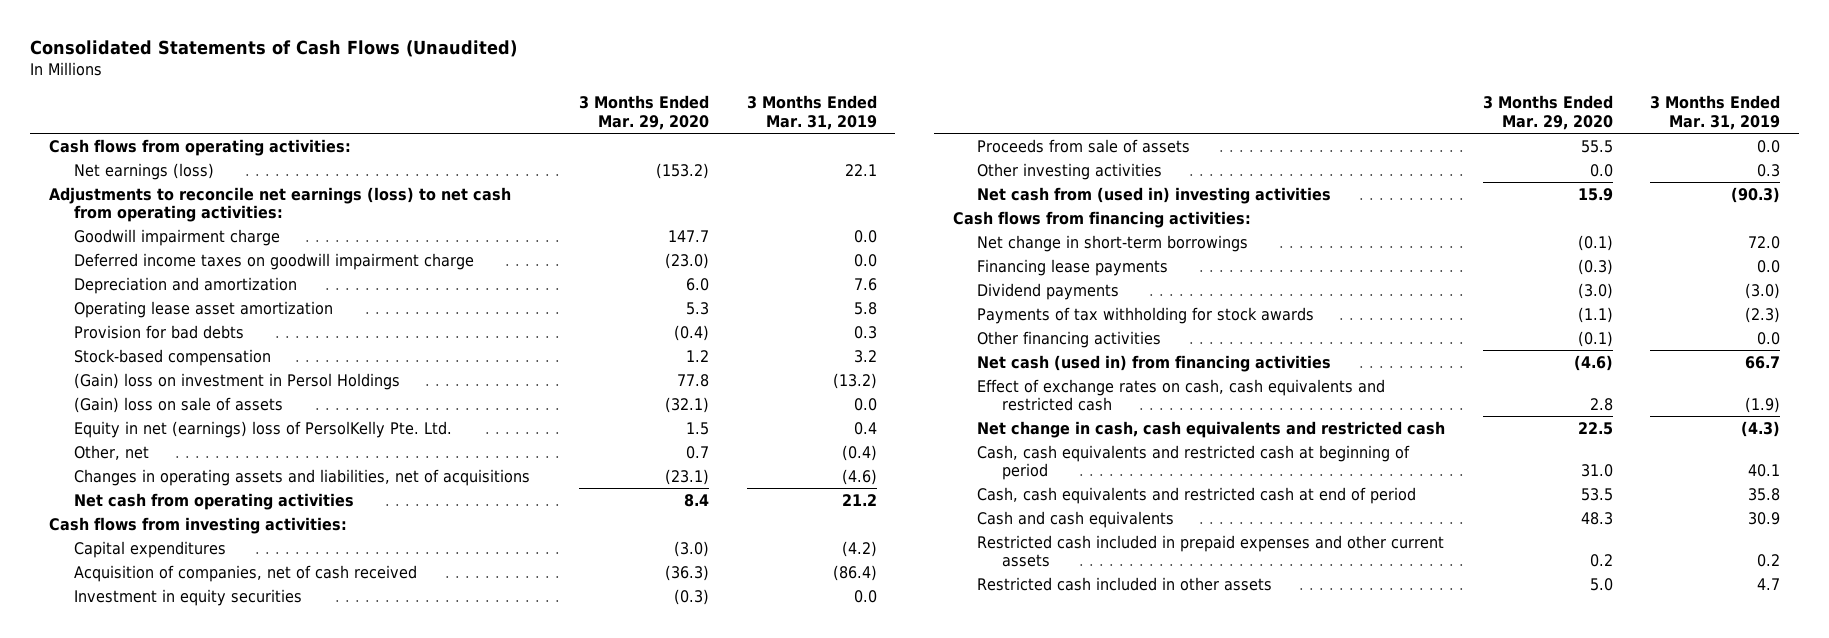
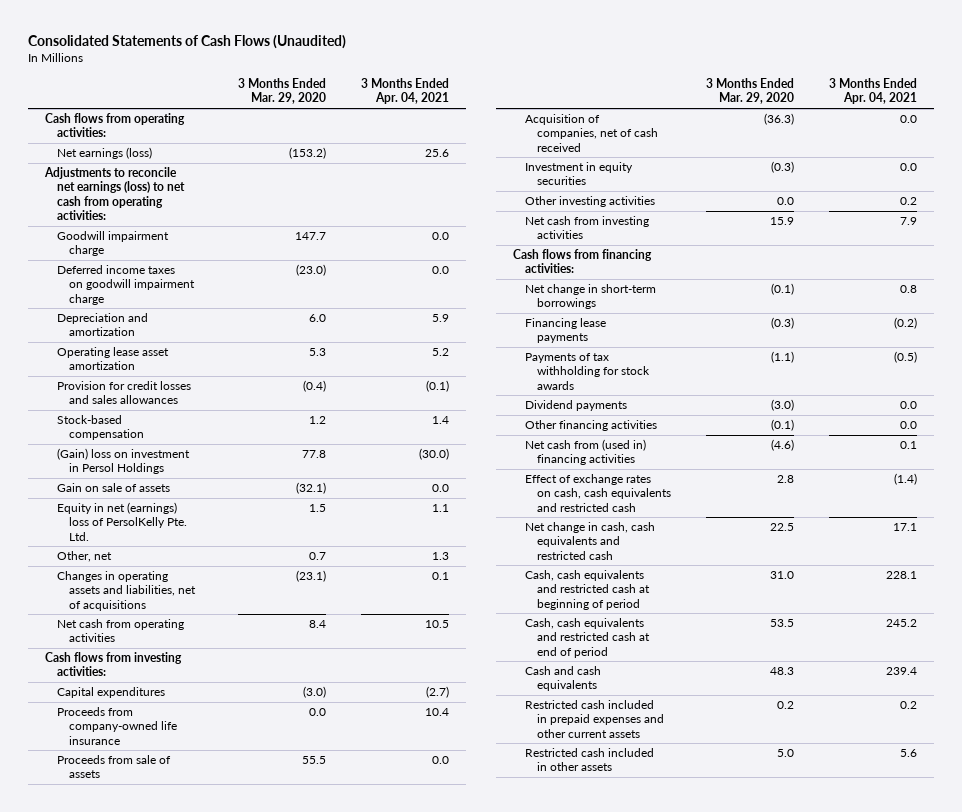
[746,95,877,130] 3 Months Ended Mar. 31, 2019 -> none
none -> [361,78,450,105] 3 Months Ended Apr. 04, 2021
[73,324,244,339] Provision for bad debts -> [57,381,192,405] Provision for credit losses and sales allowances
[73,396,283,413] (Gain) loss on sale of assets -> [57,483,171,493] Gain on sale of assets
none -> [57,707,178,745] Proceeds from company-owned life insurance
[977,138,1191,153] Proceeds from sale of assets -> [57,755,172,779] Proceeds from sale of assets
[977,186,1332,204] Net cash from (used in) investing activities -> [525,216,650,240] Net cash from investing activities
[977,282,1120,300] Dividend payments -> [525,400,628,412] Dividend payments
[977,354,1332,372] Net cash (used in) from financing activities -> [525,439,647,466] Net cash from (used in) financing activities

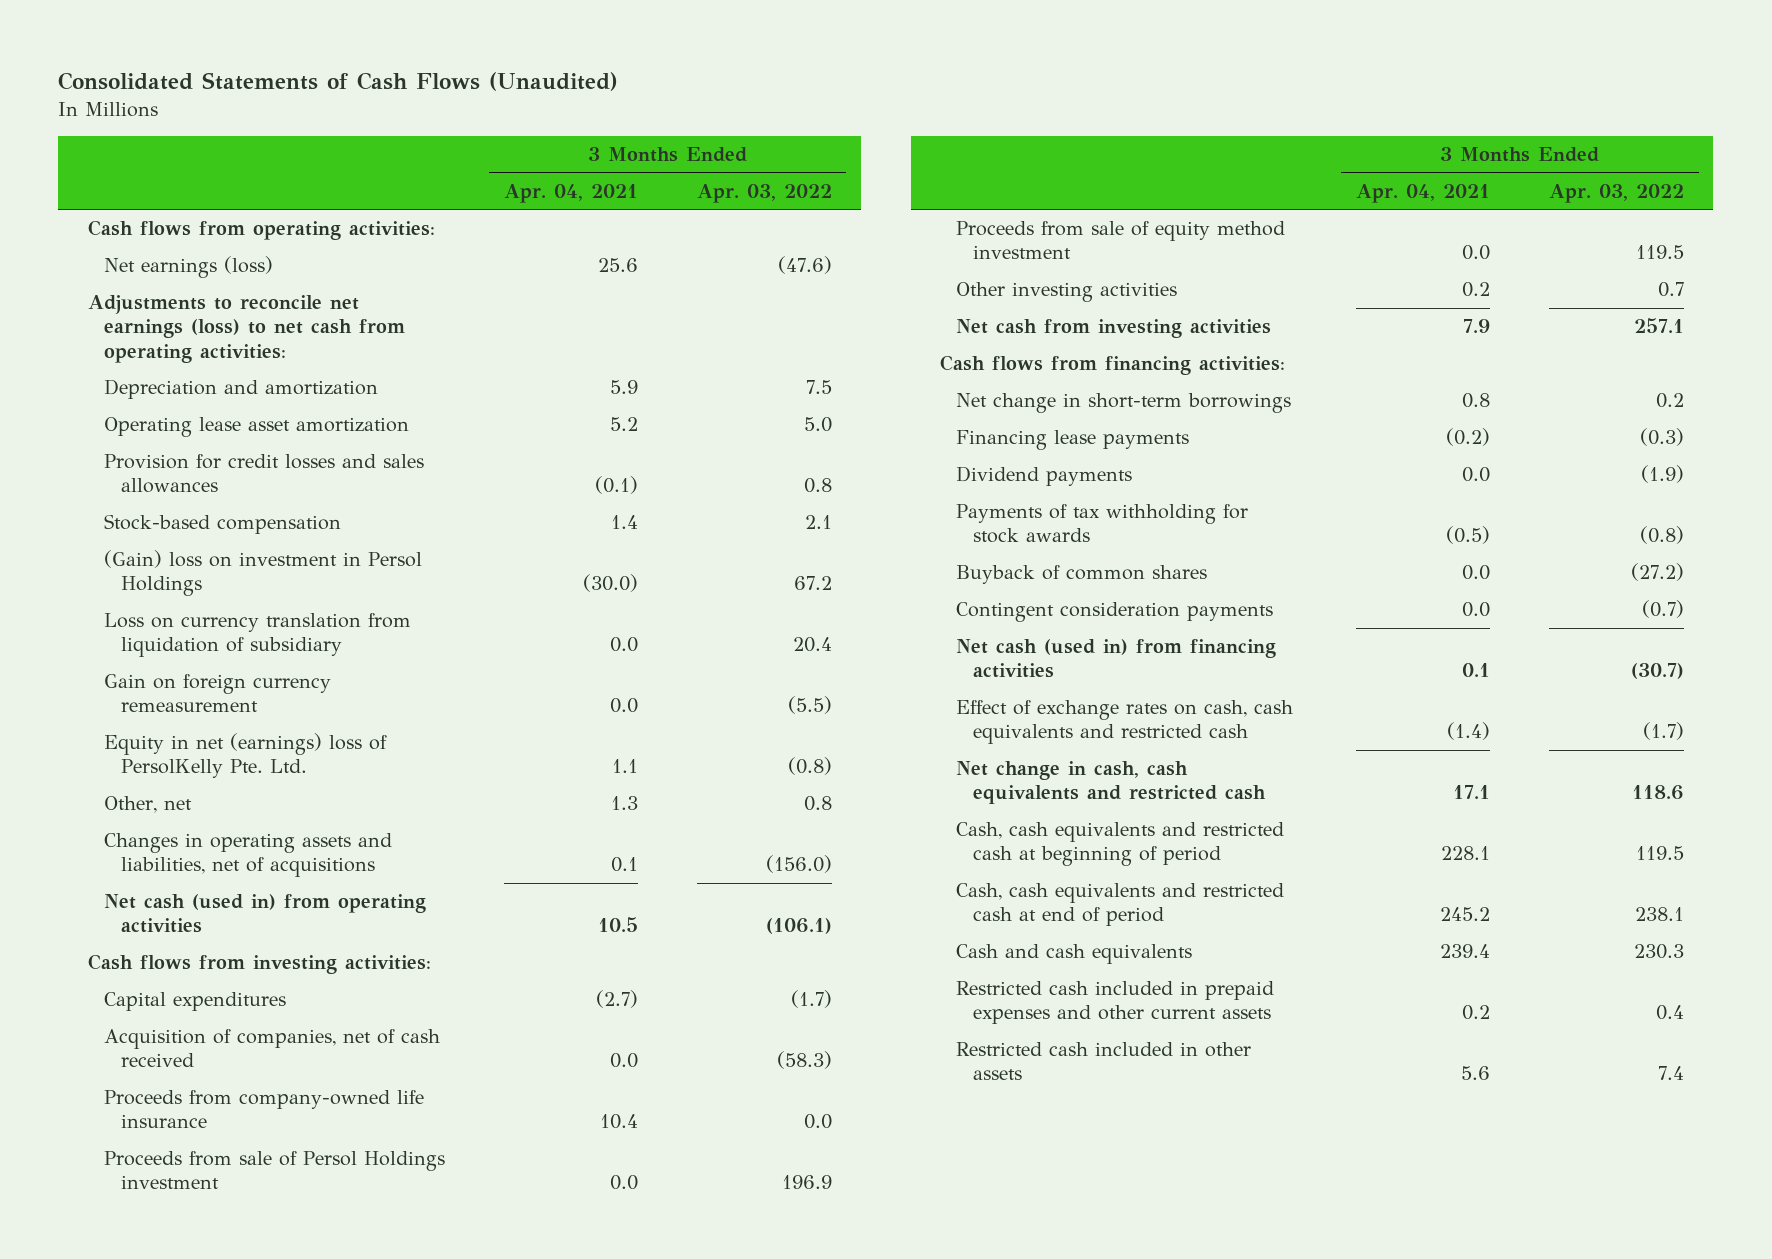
[238,78,327,105] 3 Months Ended Mar. 29, 2020 -> none
none -> [696,183,832,203] Apr. 03, 2022
[57,231,170,257] Goodwill impairment charge -> none
[57,265,196,305] Deferred income taxes on goodwill impairment charge -> none
[57,483,171,493] Gain on sale of assets -> none
none -> [104,613,412,658] Loss on currency translation from liquidation of subsidiary
none -> [104,674,332,713] Gain on foreign currency remeasurement
[57,619,185,643] Net cash from operating activities -> [104,894,427,934] Net cash (used in) from operating activities
[57,755,172,779] Proceeds from sale of assets -> none
[525,162,634,186] Investment in equity securities -> none
[57,707,178,745] Proceeds from company-owned life insurance -> [104,1090,425,1129] Proceeds from company-owned life insurance
none -> [104,1151,446,1190] Proceeds from sale of Persol Holdings investment
none -> [956,221,1286,260] Proceeds from sale of equity method investment
[525,420,658,432] Other financing activities -> none
[525,353,651,390] Payments of tax withholding for stock awards -> [956,504,1249,544] Payments of tax withholding for stock awards
none -> [956,565,1208,585] Buyback of common shares
none -> [956,602,1274,623] Contingent consideration payments
[525,439,647,466] Net cash from (used in) financing activities -> [956,639,1277,679] Net cash (used in) from financing activities

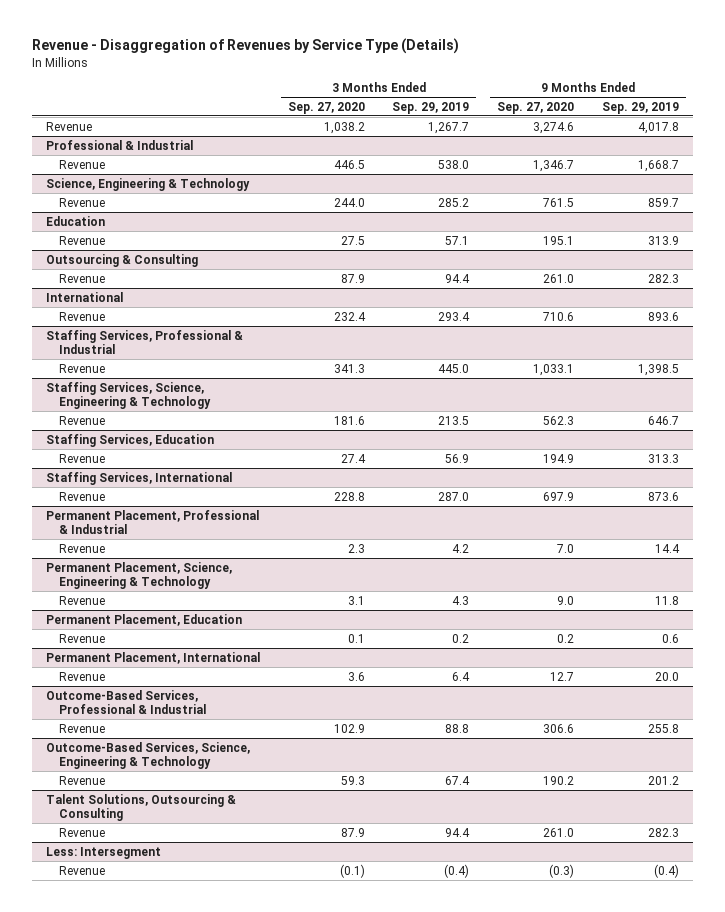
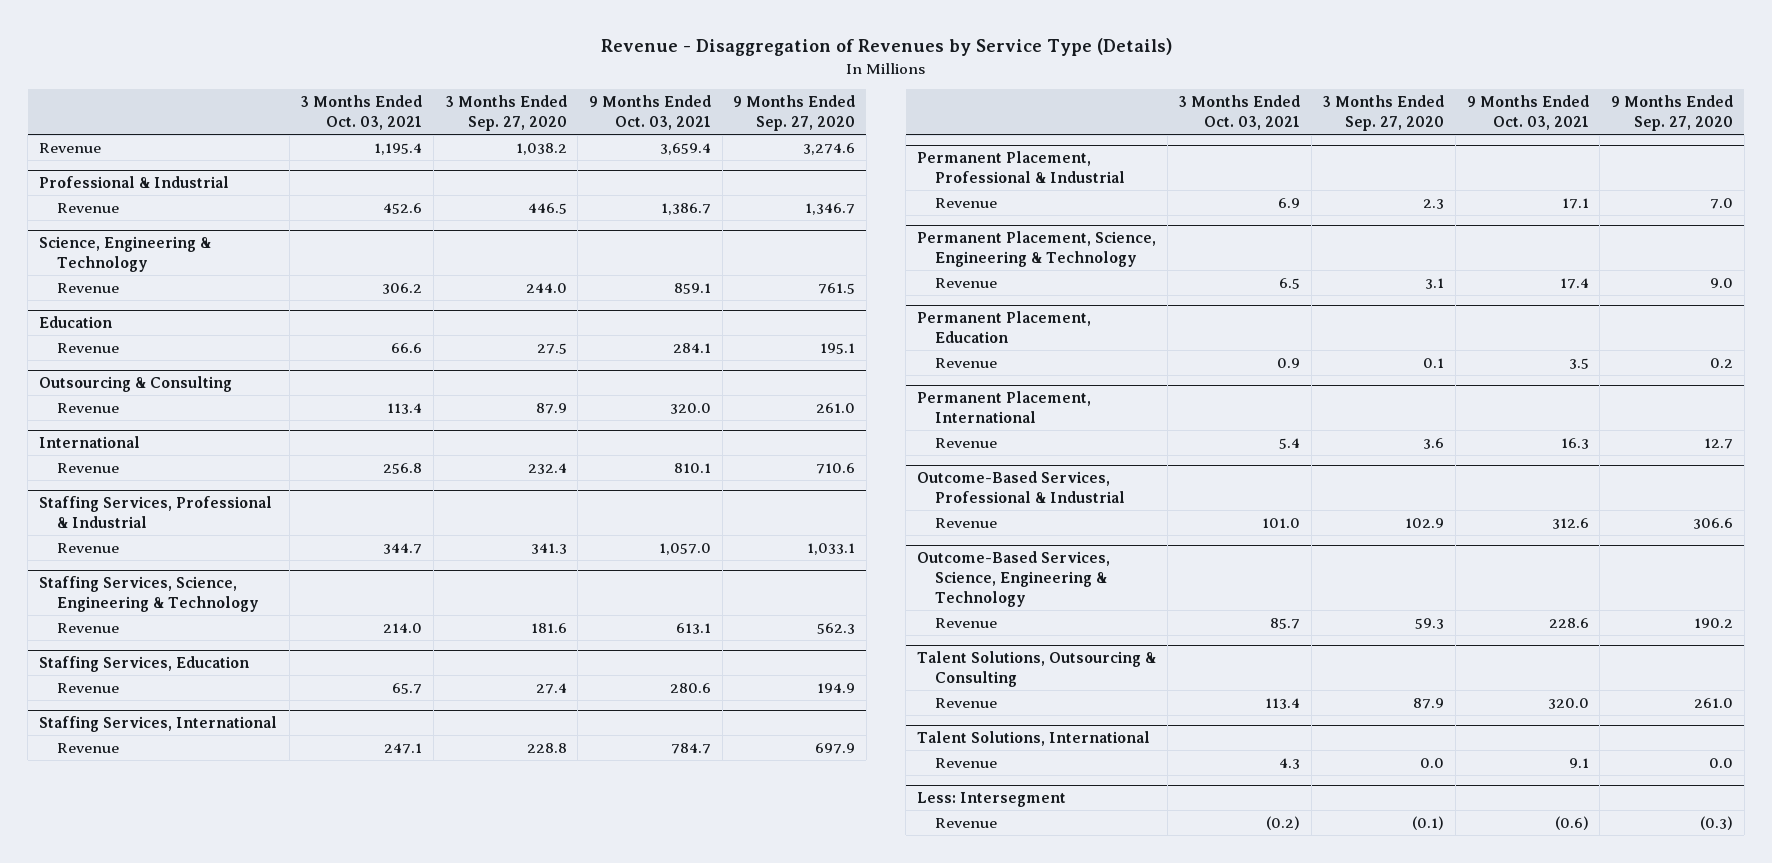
[392,101,470,114] Sep. 29, 2019 -> none
[602,101,680,114] Sep. 29, 2019 -> none
none -> [300,95,423,131] 3 Months Ended Oct. 03, 2021
none -> [588,95,711,131] 9 Months Ended Oct. 03, 2021
none -> [916,730,1150,746] Talent Solutions, International
none -> [934,757,997,768] Revenue

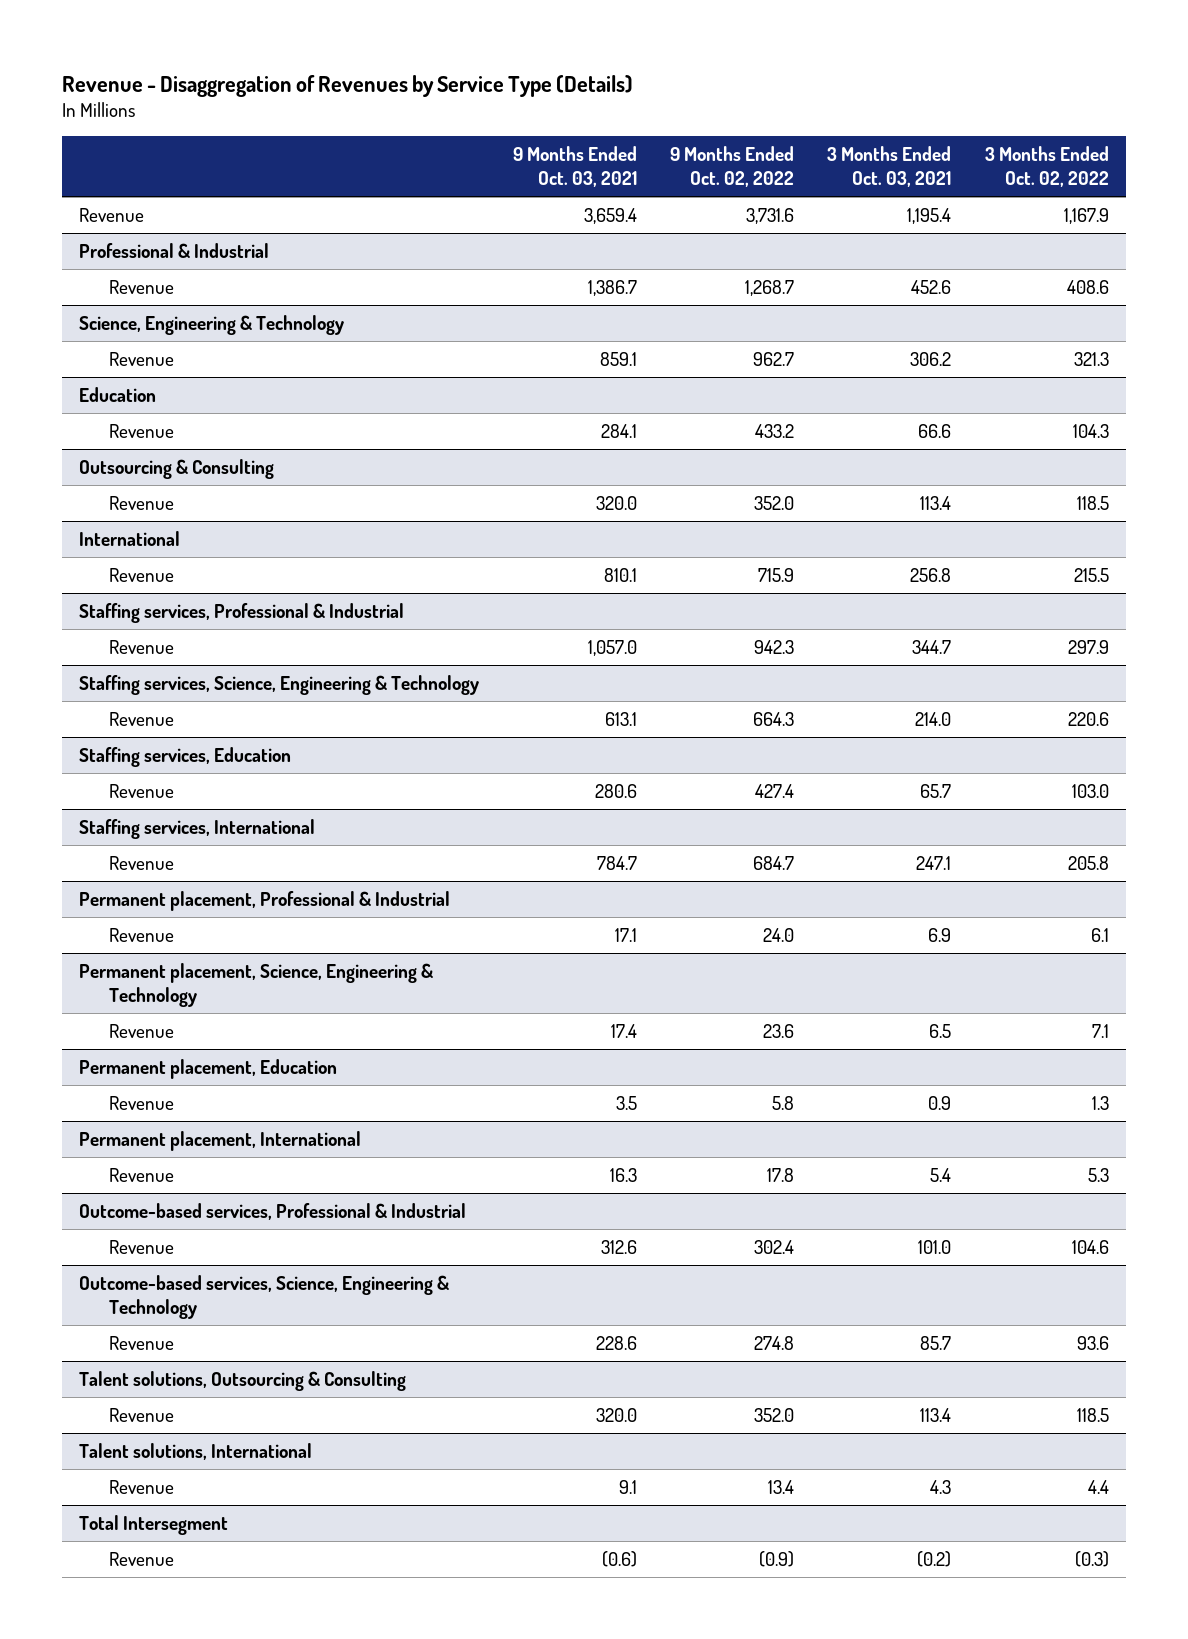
[444,95,567,132] 3 Months Ended Sep. 27, 2020 -> none
[733,95,856,132] 9 Months Ended Sep. 27, 2020 -> none
none -> [669,146,794,188] 9 Months Ended Oct. 02, 2022
none -> [984,146,1109,188] 3 Months Ended Oct. 02, 2022
[39,495,273,528] Staffing Services, Professional & Industrial -> [79,602,405,623] Staffing services, Professional & Industrial
[39,575,259,612] Staffing Services, Science, Engineering & Technology -> [79,674,480,695] Staffing services, Science, Engineering & Technology
[39,655,250,672] Staffing Services, Education -> [79,746,292,767] Staffing services, Education
[39,715,278,732] Staffing Services, International -> [79,818,316,839] Staffing services, International
[916,150,1125,183] Permanent Placement, Professional & Industrial -> [79,890,451,911] Permanent placement, Professional & Industrial
[916,230,1156,267] Permanent Placement, Science, Engineering & Technology -> [79,962,434,1008] Permanent placement, Science, Engineering & Technology
[916,310,1091,343] Permanent Placement, Education -> [79,1058,338,1079] Permanent placement, Education
[916,390,1091,423] Permanent Placement, International -> [79,1130,362,1151] Permanent placement, International
[916,470,1125,503] Outcome-Based Services, Professional & Industrial -> [79,1202,467,1220] Outcome-based services, Professional & Industrial
[916,550,1110,608] Outcome-Based Services, Science, Engineering & Technology -> [79,1274,450,1320] Outcome-based services, Science, Engineering & Technology
[916,650,1156,687] Talent Solutions, Outsourcing & Consulting -> [79,1370,407,1391] Talent solutions, Outsourcing & Consulting
[916,730,1150,746] Talent Solutions, International -> [79,1442,313,1460] Talent solutions, International
[916,791,1066,807] Less: Intersegment -> [79,1514,229,1535] Total Intersegment

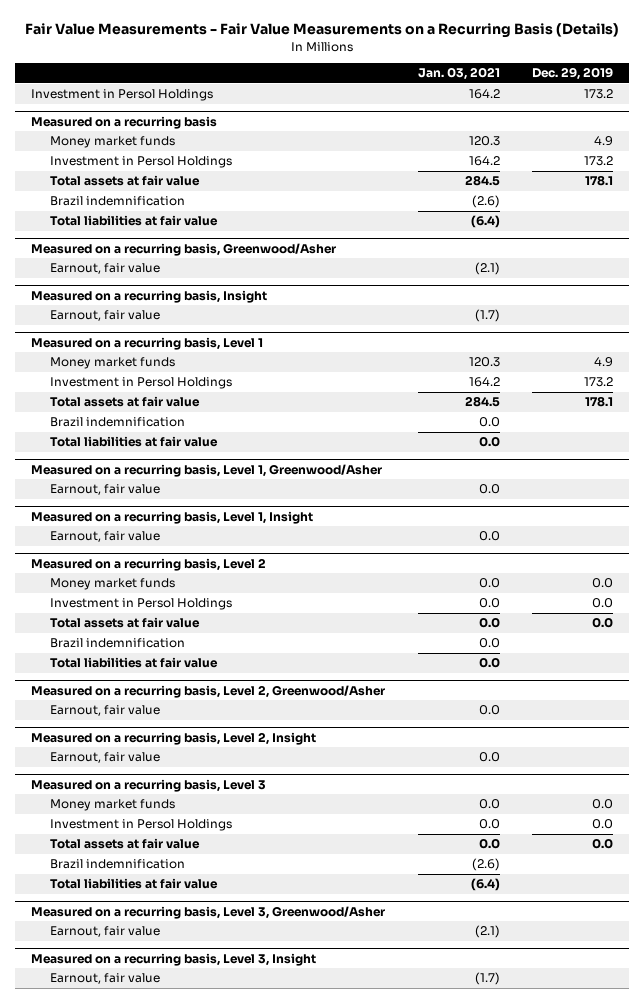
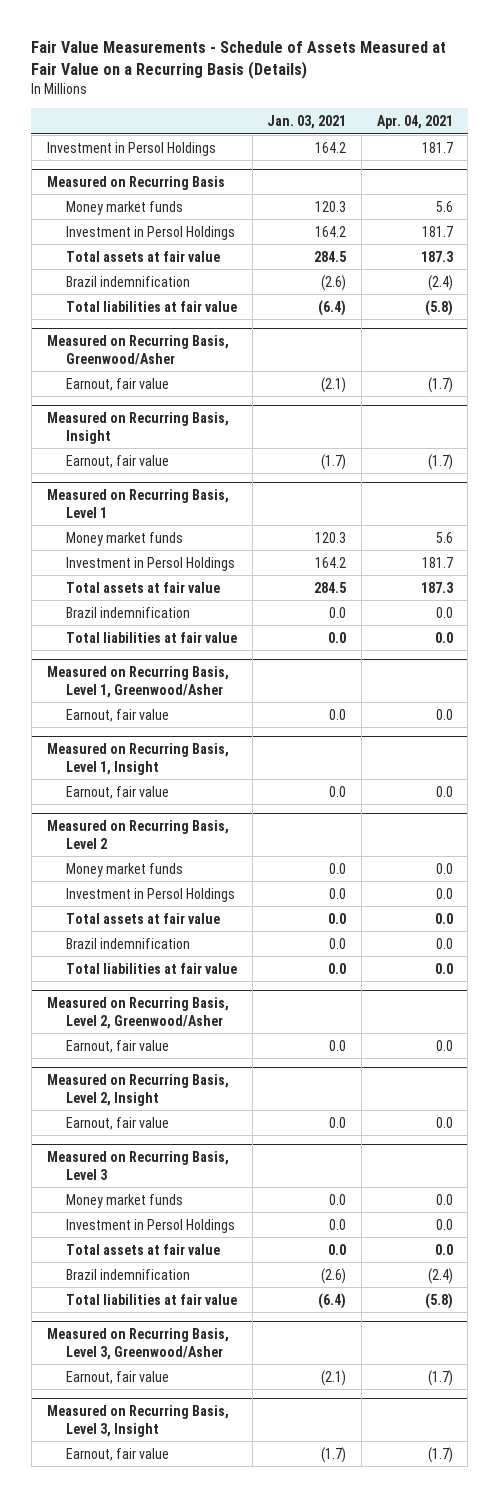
[25,23,620,39] Fair Value Measurements - Fair Value Measurements on a Recurring Basis (Details) -> [31,41,447,80] Fair Value Measurements - Schedule of Assets Measured at Fair Value on a Recurring Basis (Details)
[531,67,613,81] Dec. 29, 2019 -> none
none -> [376,115,453,130] Apr. 04, 2021
[31,115,218,129] Measured on a recurring basis -> [46,175,225,190] Measured on Recurring Basis
[31,242,337,256] Measured on a recurring basis, Greenwood/Asher -> [46,334,229,365] Measured on Recurring Basis, Greenwood/Asher
[31,289,268,303] Measured on a recurring basis, Insight -> [46,411,229,444] Measured on Recurring Basis, Insight
[31,336,264,350] Measured on a recurring basis, Level 1 -> [46,488,229,518] Measured on Recurring Basis, Level 1
[31,463,383,477] Measured on a recurring basis, Level 1, Greenwood/Asher -> [46,665,229,698] Measured on Recurring Basis, Level 1, Greenwood/Asher
[31,510,314,524] Measured on a recurring basis, Level 1, Insight -> [46,742,229,775] Measured on Recurring Basis, Level 1, Insight
[31,557,267,571] Measured on a recurring basis, Level 2 -> [46,819,229,849] Measured on Recurring Basis, Level 2
[31,684,386,698] Measured on a recurring basis, Level 2, Greenwood/Asher -> [46,996,229,1029] Measured on Recurring Basis, Level 2, Greenwood/Asher
[31,731,317,745] Measured on a recurring basis, Level 2, Insight -> [46,1073,229,1106] Measured on Recurring Basis, Level 2, Insight
[31,778,267,792] Measured on a recurring basis, Level 3 -> [46,1150,229,1180] Measured on Recurring Basis, Level 3
[31,905,386,919] Measured on a recurring basis, Level 3, Greenwood/Asher -> [46,1327,229,1360] Measured on Recurring Basis, Level 3, Greenwood/Asher
[31,952,317,966] Measured on a recurring basis, Level 3, Insight -> [46,1404,229,1437] Measured on Recurring Basis, Level 3, Insight

